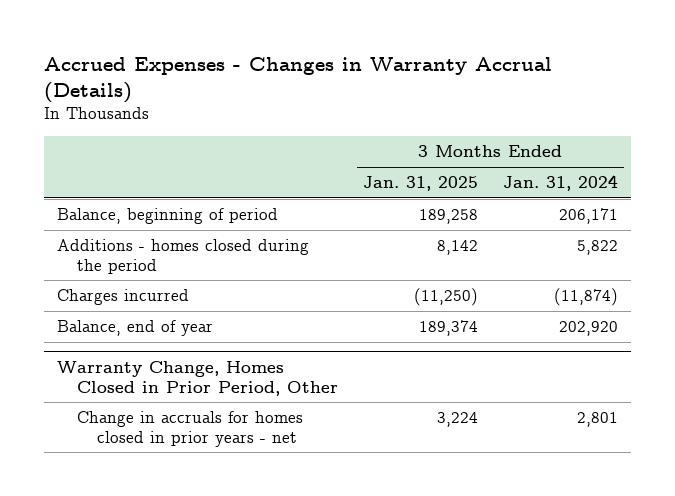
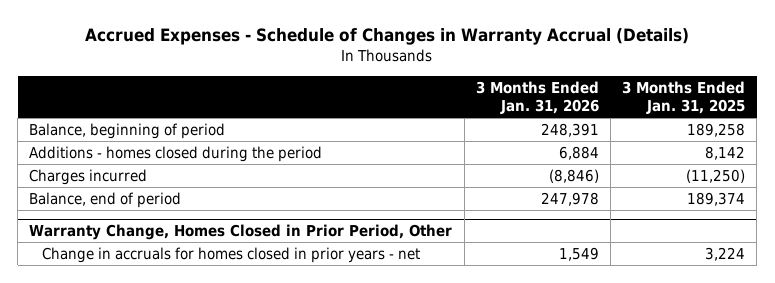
[44,56,553,103] Accrued Expenses - Changes in Warranty Accrual (Details) -> [85,27,690,45] Accrued Expenses - Schedule of Changes in Warranty Accrual (Details)
[503,175,619,192] Jan. 31, 2024 -> none
none -> [475,80,599,115] 3 Months Ended Jan. 31, 2026
[56,320,213,337] Balance, end of year -> [29,191,182,208] Balance, end of period

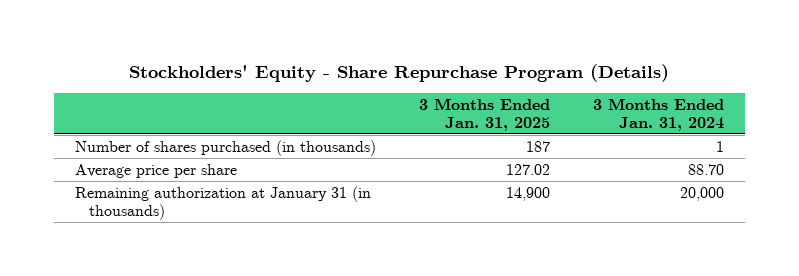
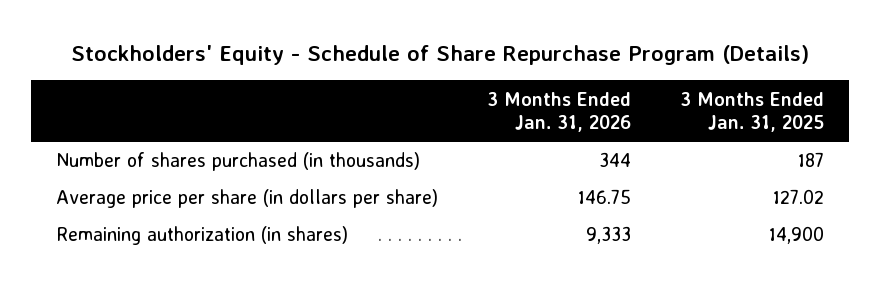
[129,63,670,82] Stockholders' Equity - Share Repurchase Program (Details) -> [70,45,809,66] Stockholders' Equity - Schedule of Share Repurchase Program (Details)
[592,97,724,131] 3 Months Ended Jan. 31, 2024 -> none
none -> [486,91,631,133] 3 Months Ended Jan. 31, 2026
[75,163,238,178] Average price per share -> [55,189,438,209] Average price per share (in dollars per share)
[75,185,372,220] Remaining authorization at January 31 (in thousands) -> [55,226,348,246] Remaining authorization (in shares)

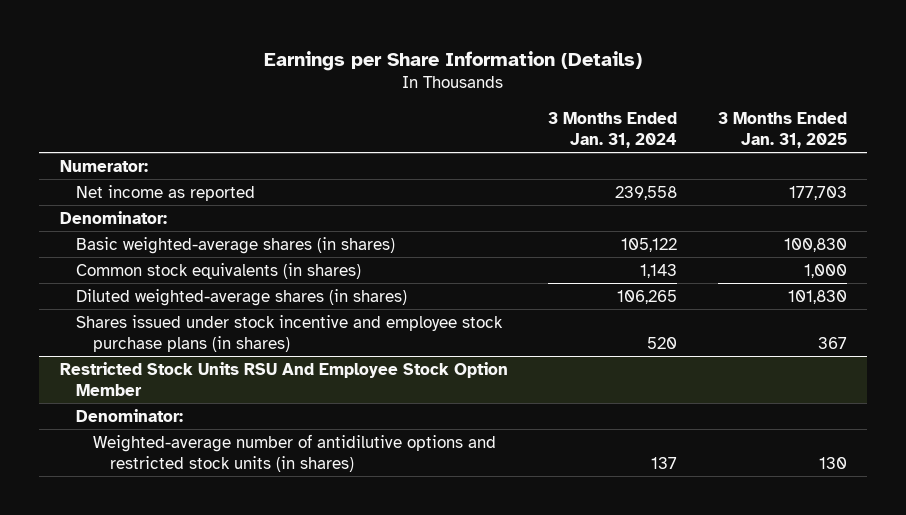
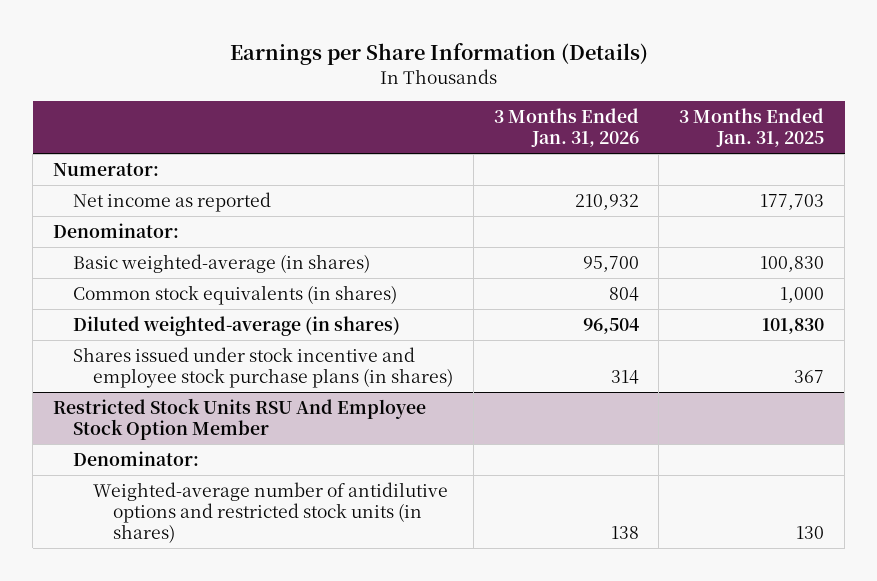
[548,111,678,148] 3 Months Ended Jan. 31, 2024 -> none
none -> [493,107,639,148] 3 Months Ended Jan. 31, 2026
[76,236,396,254] Basic weighted-average shares (in shares) -> [72,253,370,273] Basic weighted-average (in shares)
[76,288,408,306] Diluted weighted-average shares (in shares) -> [72,315,400,336] Diluted weighted-average (in shares)

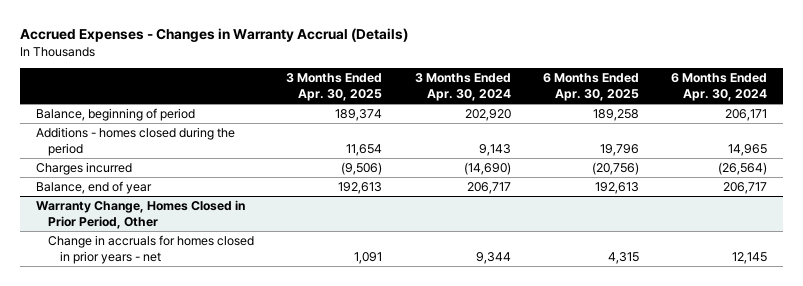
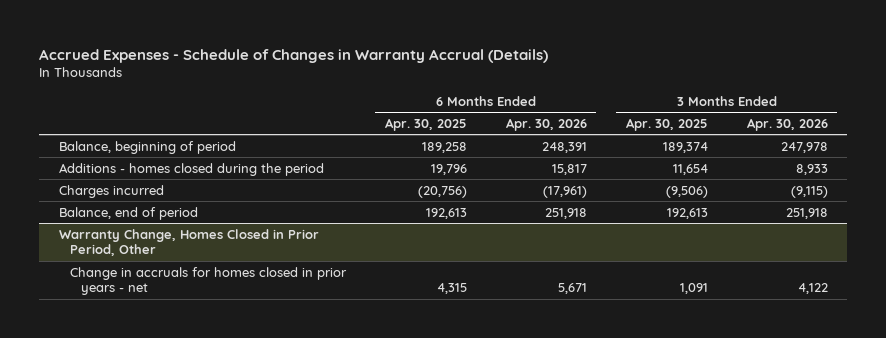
[19,27,408,42] Accrued Expenses - Changes in Warranty Accrual (Details) -> [39,48,549,63] Accrued Expenses - Schedule of Changes in Warranty Accrual (Details)
[414,73,511,101] 3 Months Ended Apr. 30, 2024 -> none
[670,73,767,101] 6 Months Ended Apr. 30, 2024 -> none
none -> [505,117,587,131] Apr. 30, 2026
none -> [746,117,828,131] Apr. 30, 2026
[35,181,152,195] Balance, end of year -> [58,206,198,220] Balance, end of period

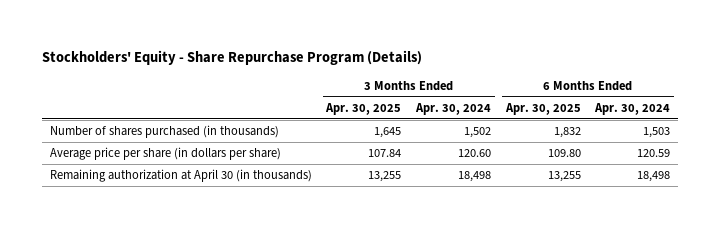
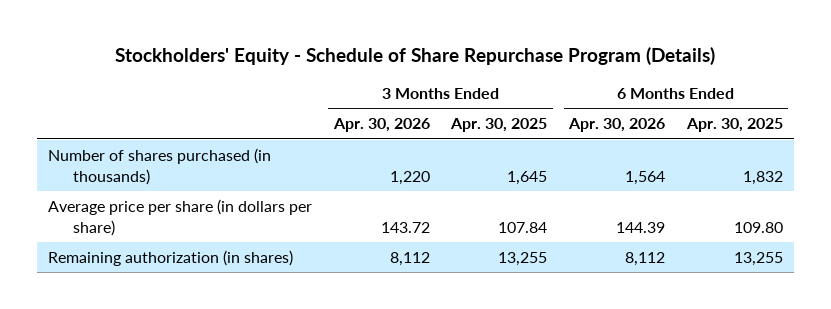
[42,50,423,66] Stockholders' Equity - Share Repurchase Program (Details) -> [115,47,716,66] Stockholders' Equity - Schedule of Share Repurchase Program (Details)
[414,103,491,116] Apr. 30, 2024 -> none
[594,103,671,116] Apr. 30, 2024 -> none
none -> [332,118,430,133] Apr. 30, 2026
none -> [568,118,666,133] Apr. 30, 2026
[49,169,312,183] Remaining authorization at April 30 (in thousands) -> [47,249,293,266] Remaining authorization (in shares)

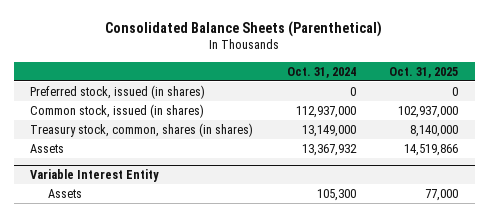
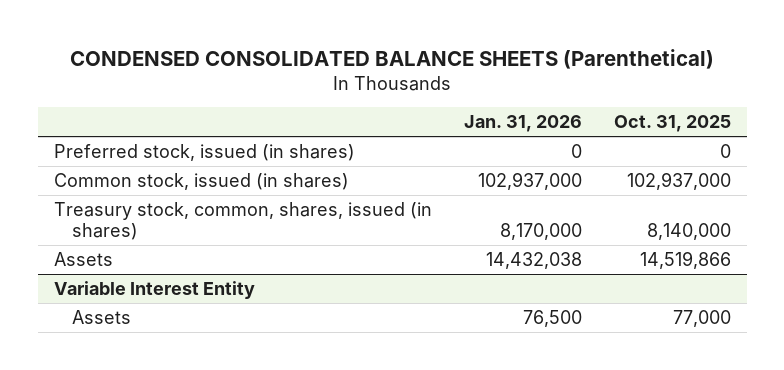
[105,20,383,37] Consolidated Balance Sheets (Parenthetical) -> [70,48,715,69] CONDENSED CONSOLIDATED BALANCE SHEETS (Parenthetical)
[286,66,356,78] Oct. 31, 2024 -> none
none -> [463,115,582,133] Jan. 31, 2026
[30,122,254,137] Treasury stock, common, shares (in shares) -> [53,202,432,240] Treasury stock, common, shares, issued (in shares)

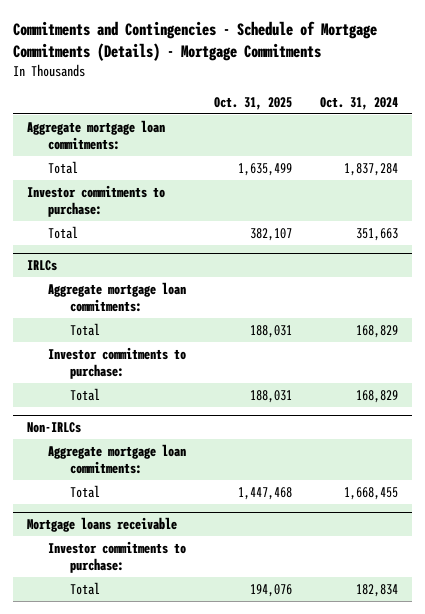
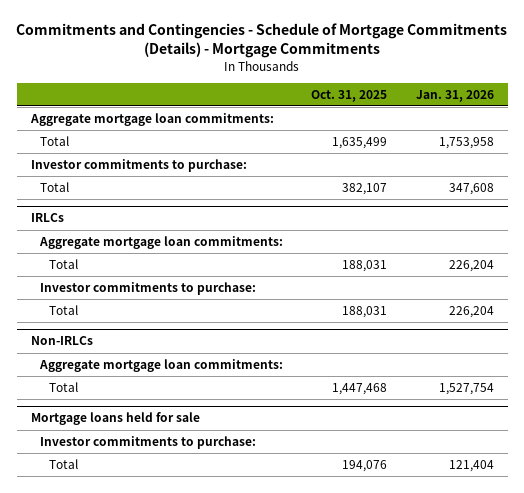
[320,96,399,110] Oct. 31, 2024 -> none
none -> [415,89,494,102] Jan. 31, 2026
[26,517,177,533] Mortgage loans receivable -> [30,412,200,426] Mortgage loans held for sale

